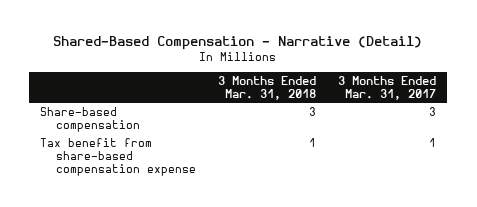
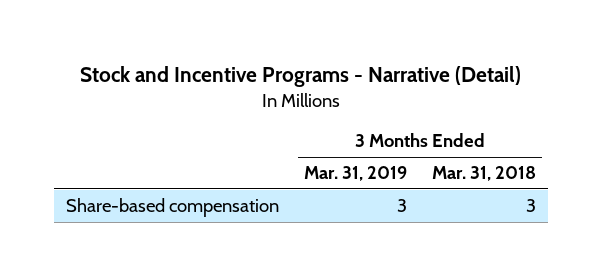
[53,36,423,51] Shared-Based Compensation - Narrative (Detail) -> [79,66,521,88] Stock and Incentive Programs - Narrative (Detail)
[338,75,437,100] 3 Months Ended Mar. 31, 2017 -> none
none -> [303,166,407,182] Mar. 31, 2019
[40,137,197,176] Tax benefit from share-based compensation expense -> none

